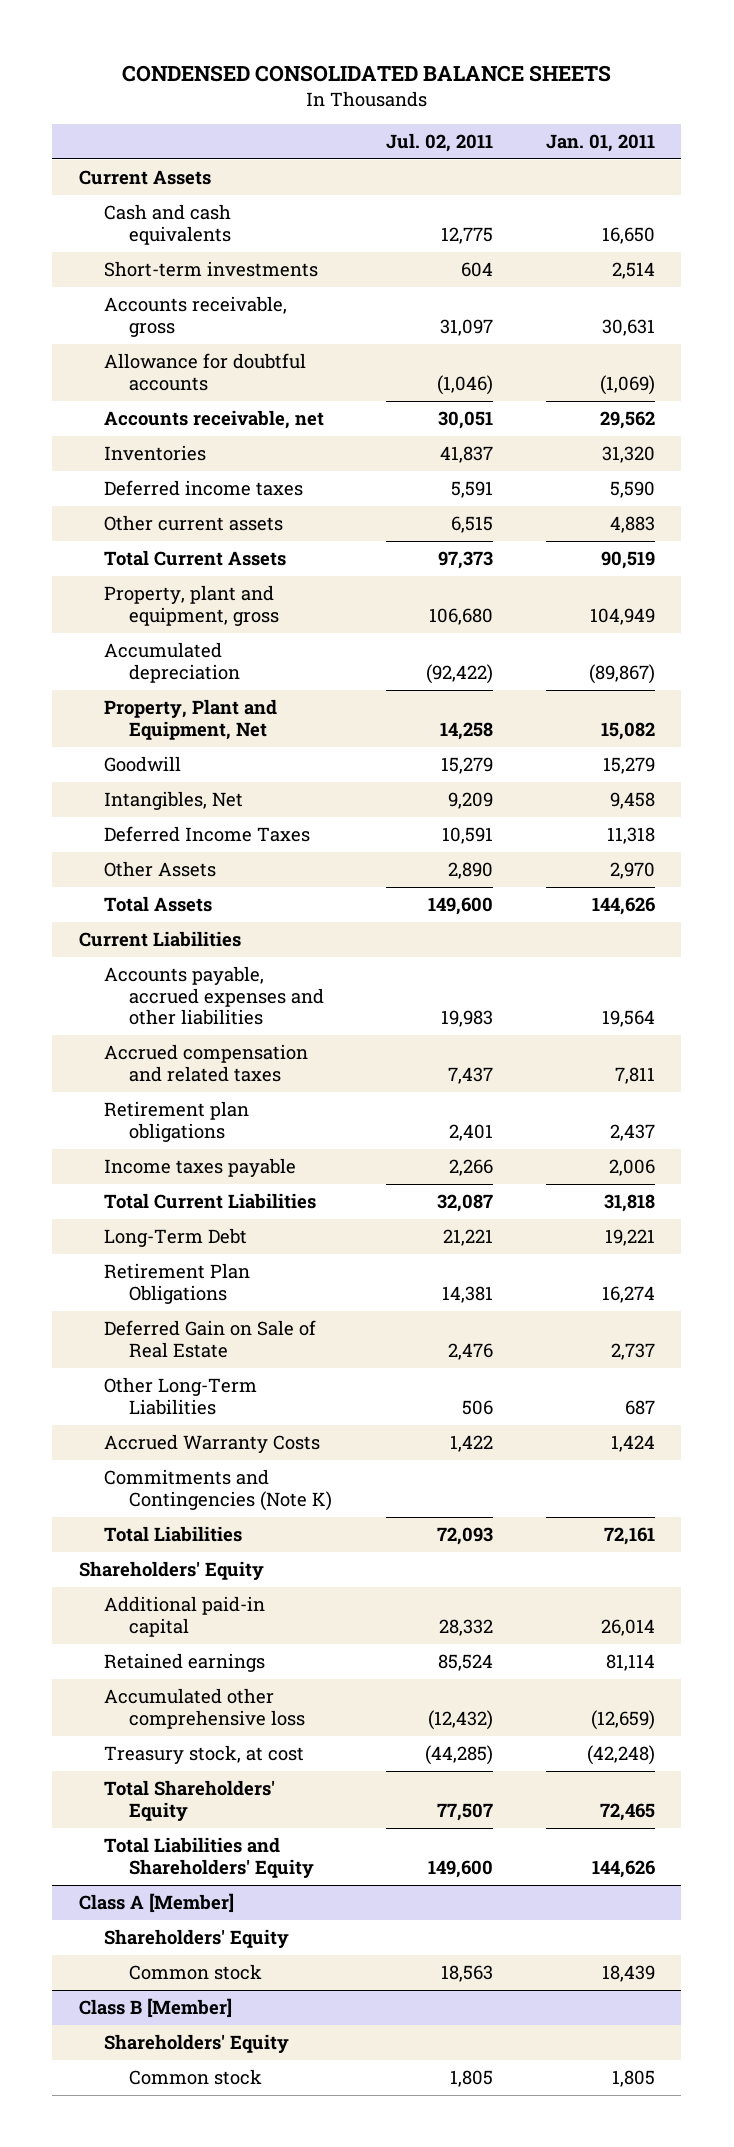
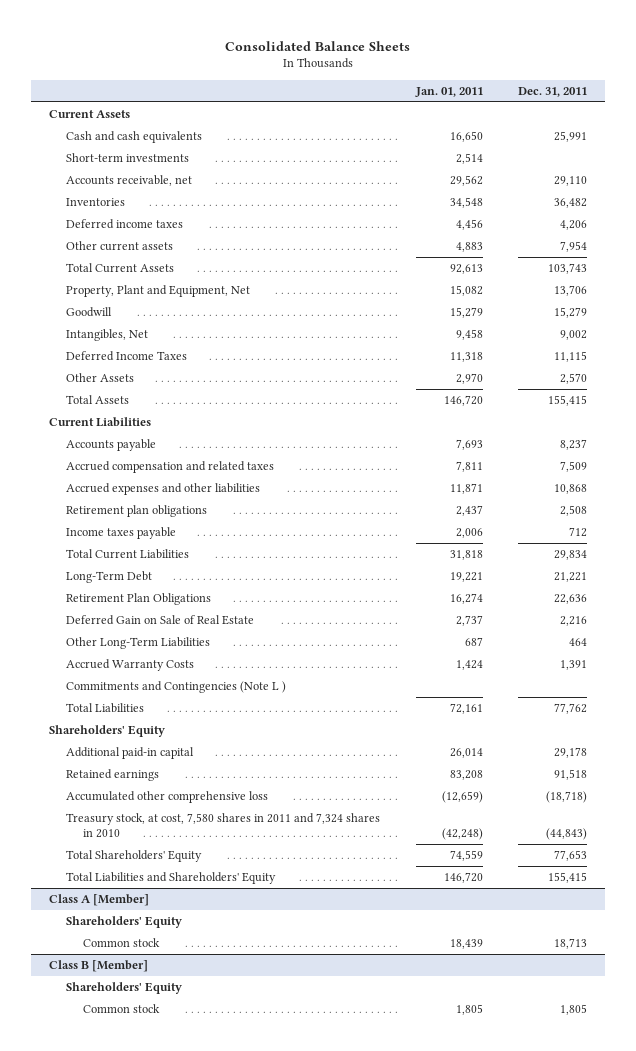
[121,64,611,82] CONDENSED CONSOLIDATED BALANCE SHEETS -> [225,40,411,51] Consolidated Balance Sheets
[385,132,493,152] Jul. 02, 2011 -> none
none -> [518,86,588,97] Dec. 31, 2011
[104,296,288,337] Accounts receivable, gross -> none
[104,353,307,391] Allowance for doubtful accounts -> none
[601,446,655,464] 31,320 -> [449,197,483,209] 34,548
[609,481,655,499] 5,590 -> [455,219,483,231] 4,456
[104,585,280,626] Property, plant and equipment, gross -> none
[104,642,241,683] Accumulated depreciation -> none
[600,551,655,570] 90,519 -> [449,264,483,275] 92,613
[591,897,655,916] 144,626 -> [443,395,483,407] 146,720
[104,966,325,1025] Accounts payable, accrued expenses and other liabilities -> none
none -> [65,439,156,452] Accounts payable
none -> [65,483,260,496] Accrued expenses and other liabilities
[104,1469,333,1511] Commitments and Contingencies (Note K) -> [65,681,286,694] Commitments and Contingencies (Note L )
[605,1654,655,1672] 81,114 -> [449,770,483,781] 83,208
[104,1745,305,1765] Treasury stock, at cost -> [65,813,380,838] Treasury stock, at cost, 7,580 shares in 2011 and 7,324 shares in 2010
[599,1802,655,1821] 72,465 -> [449,850,483,862] 74,559
[591,1859,655,1878] 144,626 -> [443,872,483,884] 146,720

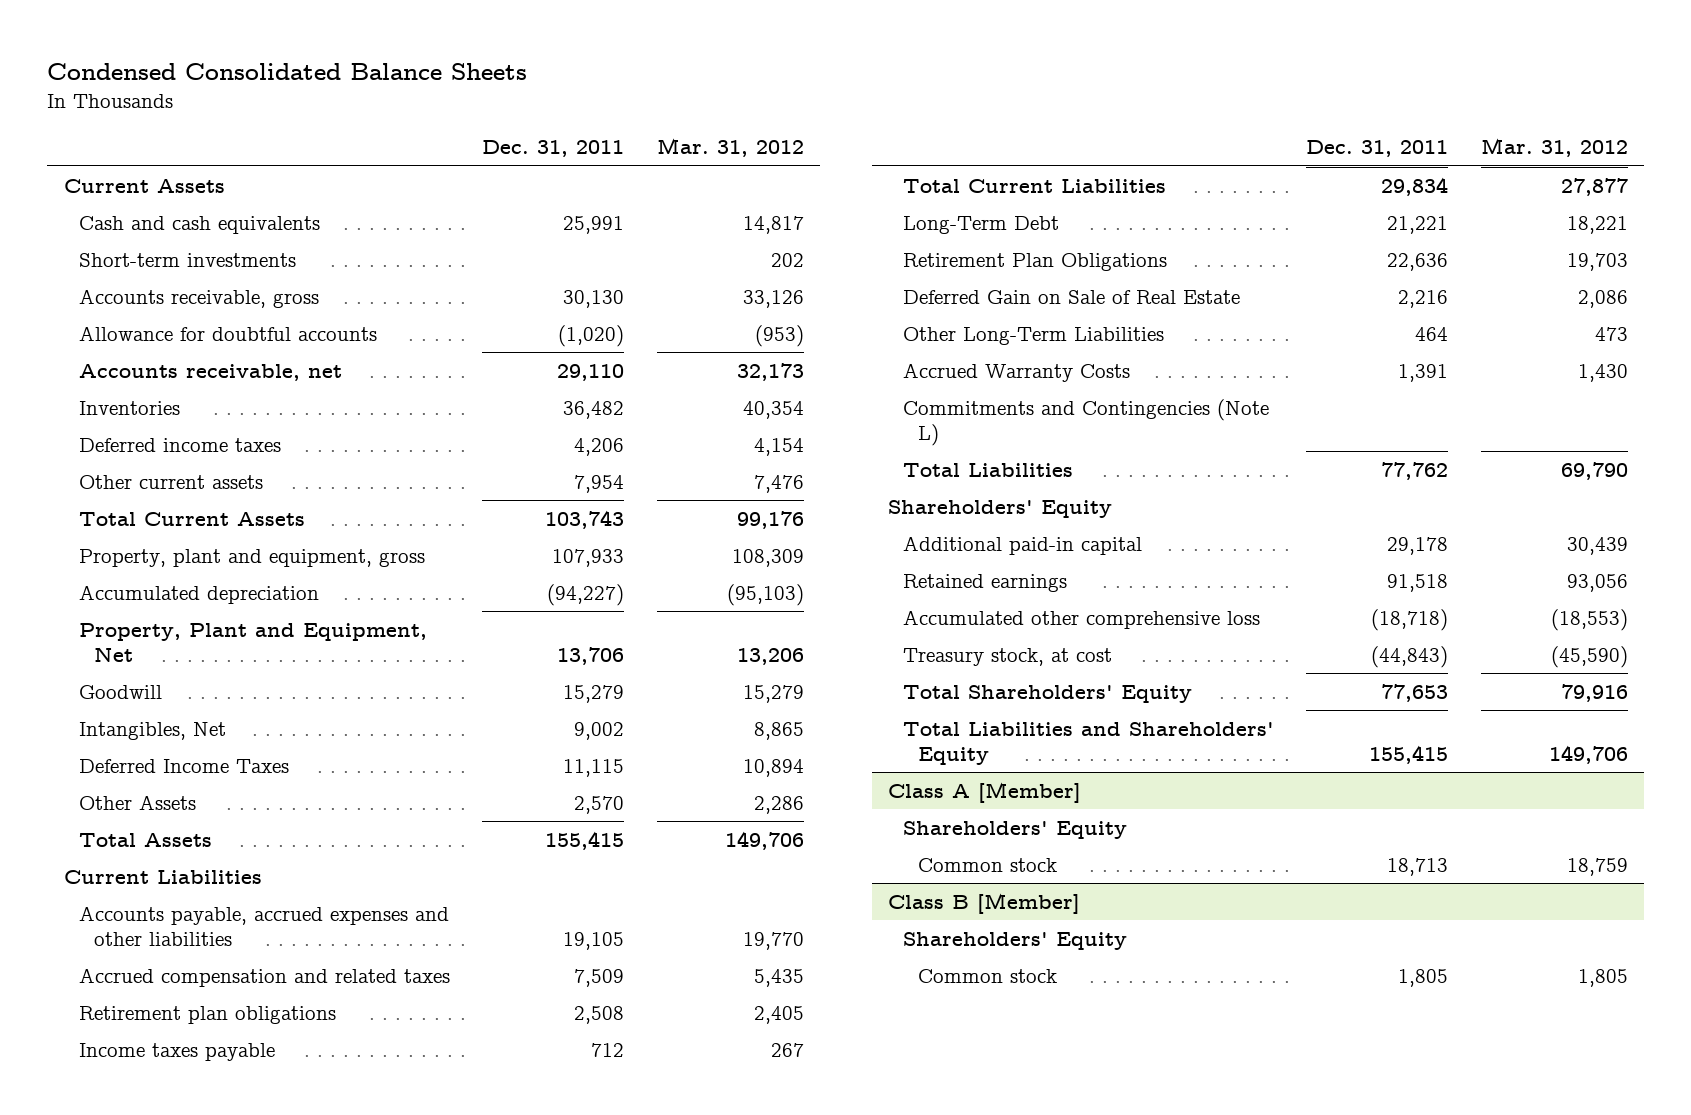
[225,40,411,51] Consolidated Balance Sheets -> [47,62,528,80] Condensed Consolidated Balance Sheets
[414,86,483,97] Jan. 01, 2011 -> none
none -> [656,138,804,158] Mar. 31, 2012
none -> [78,288,319,308] Accounts receivable, gross
none -> [78,325,377,341] Allowance for doubtful accounts
none -> [78,548,425,567] Property, plant and equipment, gross
none -> [78,584,319,604] Accumulated depreciation
[65,439,156,452] Accounts payable -> none
none -> [78,905,449,946] Accounts payable, accrued expenses and other liabilities
[65,483,260,496] Accrued expenses and other liabilities -> none
[65,681,286,694] Commitments and Contingencies (Note L ) -> [903,398,1270,446] Commitments and Contingencies (Note L)
[65,813,380,838] Treasury stock, at cost, 7,580 shares in 2011 and 7,324 shares in 2010 -> [903,647,1113,666] Treasury stock, at cost

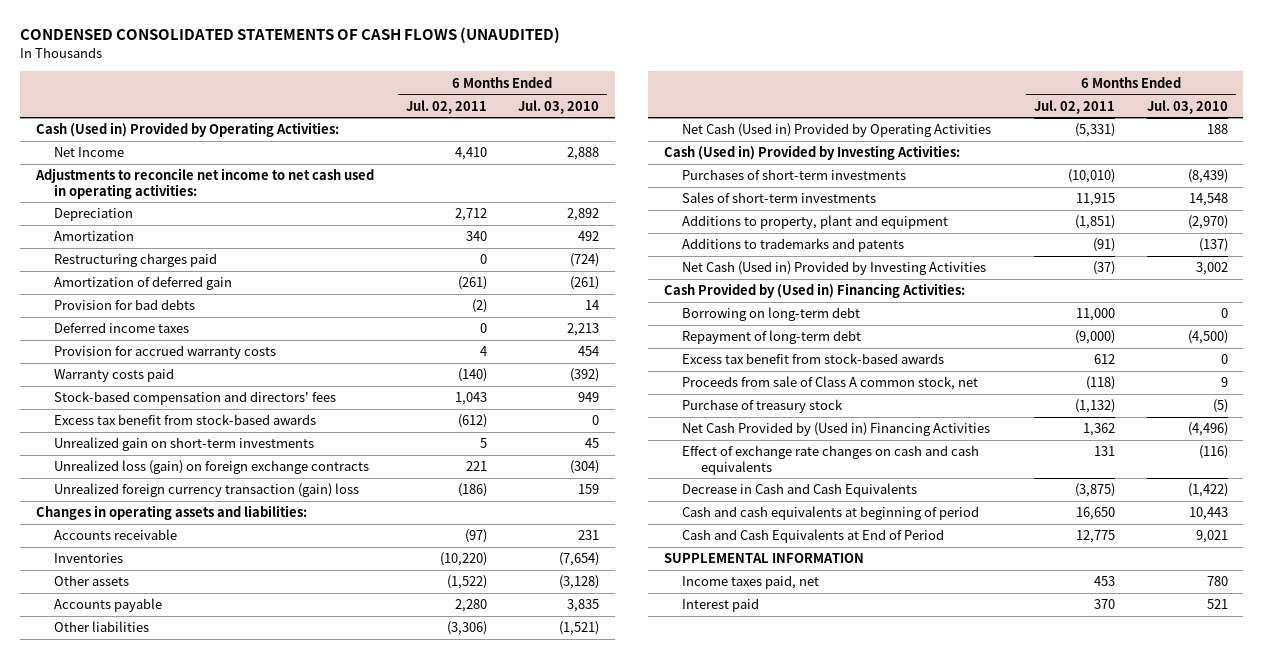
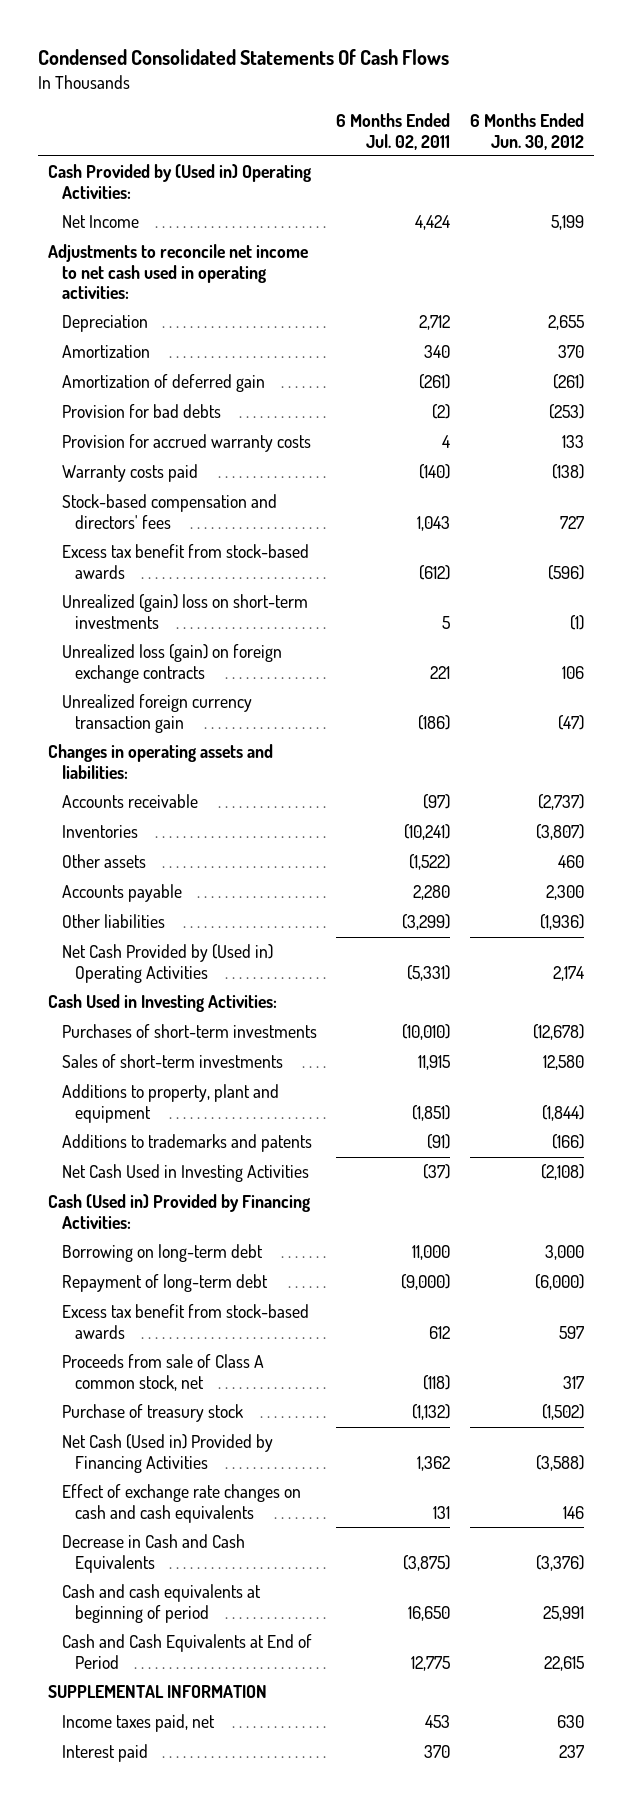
[19,27,560,44] CONDENSED CONSOLIDATED STATEMENTS OF CASH FLOWS (UNAUDITED) -> [38,49,450,66] Condensed Consolidated Statements Of Cash Flows
[518,99,600,114] Jul. 03, 2010 -> none
none -> [470,113,585,150] 6 Months Ended Jun. 30, 2012
[35,122,339,138] Cash (Used in) Provided by Operating Activities: -> [48,164,312,199] Cash Provided by (Used in) Operating Activities:
[454,147,487,161] 4,410 -> [415,215,451,231] 4,424
[54,253,218,268] Restructuring charges paid -> none
[54,322,190,334] Deferred income taxes -> none
[54,437,315,452] Unrealized gain on short-term investments -> [61,594,308,629] Unrealized (gain) loss on short-term investments
[54,483,360,498] Unrealized foreign currency transaction (gain) loss -> [61,694,252,733] Unrealized foreign currency transaction gain
[439,552,487,567] (10,220) -> [404,824,451,841] (10,241)
[446,621,487,636] (3,306) -> [402,914,451,931] (3,299)
[682,123,992,138] Net Cash (Used in) Provided by Operating Activities -> [61,944,273,983] Net Cash Provided by (Used in) Operating Activities
[664,145,961,161] Cash (Used in) Provided by Investing Activities: -> [48,994,278,1013] Cash Used in Investing Activities:
[682,261,987,276] Net Cash (Used in) Provided by Investing Activities -> [61,1164,309,1183] Net Cash Used in Investing Activities
[664,283,966,299] Cash Provided by (Used in) Financing Activities: -> [48,1194,311,1229] Cash (Used in) Provided by Financing Activities:
[682,422,991,437] Net Cash Provided by (Used in) Financing Activities -> [61,1434,273,1473] Net Cash (Used in) Provided by Financing Activities

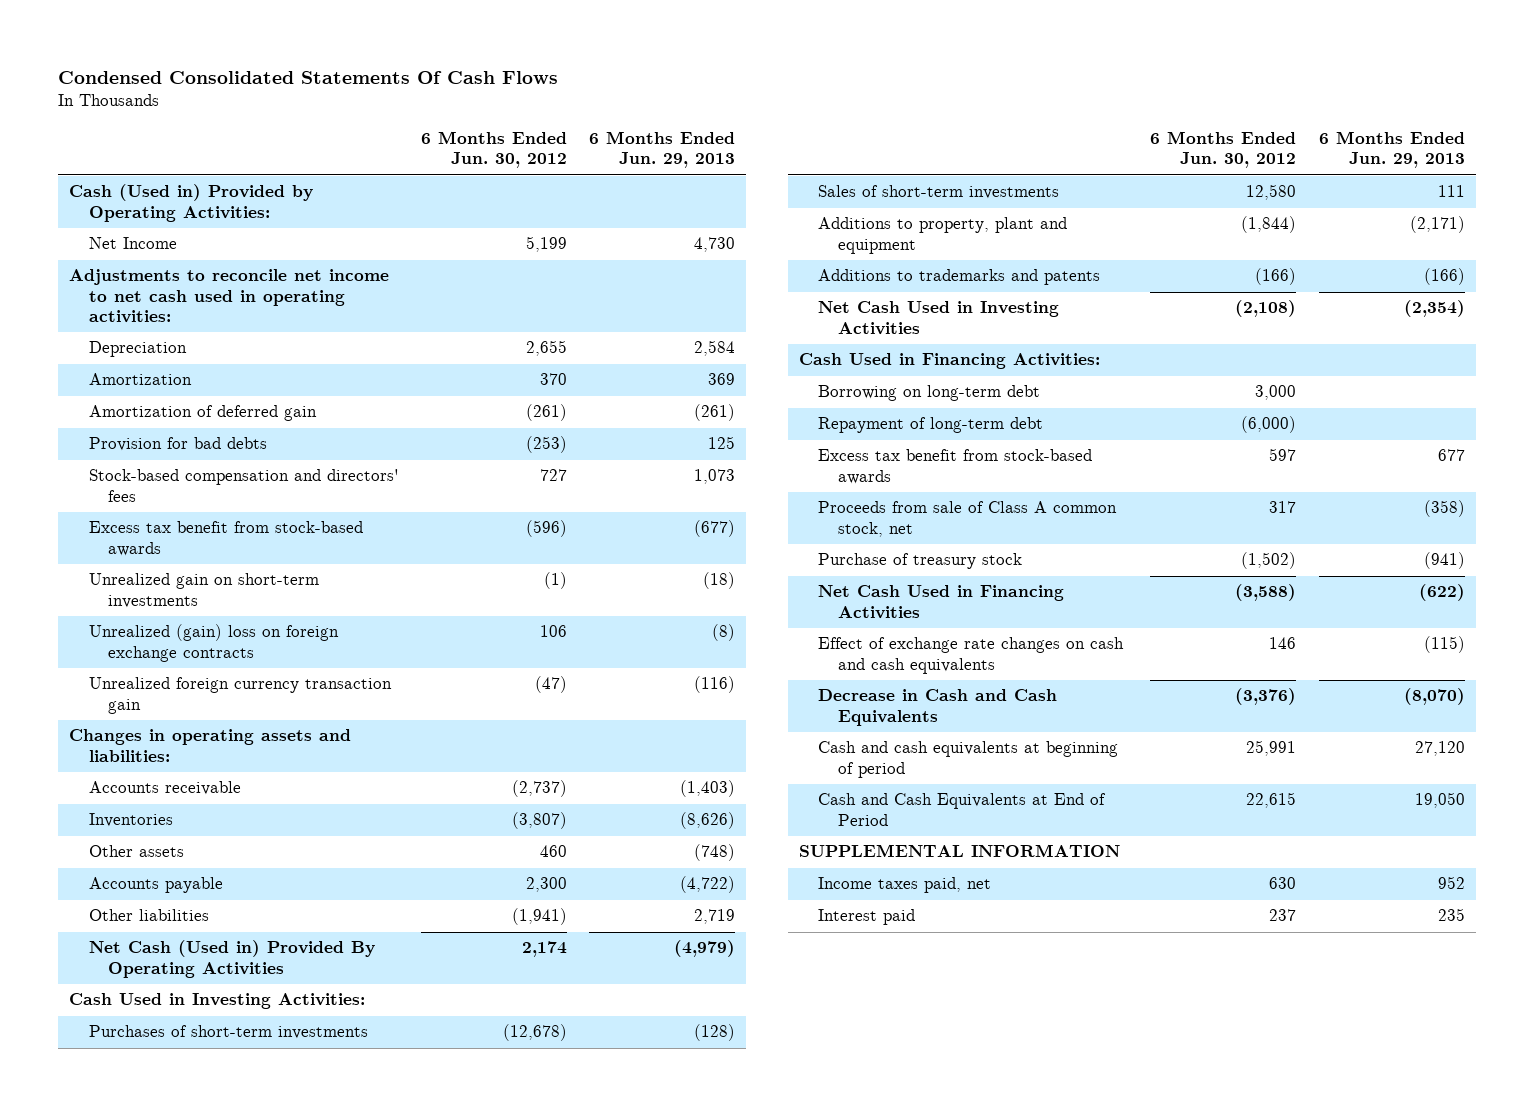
[336,113,451,150] 6 Months Ended Jul. 02, 2011 -> none
none -> [589,131,736,169] 6 Months Ended Jun. 29, 2013
[48,164,312,199] Cash Provided by (Used in) Operating Activities: -> [69,184,314,222] Cash (Used in) Provided by Operating Activities:
[61,434,311,453] Provision for accrued warranty costs -> none
[61,464,198,483] Warranty costs paid -> none
[61,594,308,629] Unrealized (gain) loss on short-term investments -> [88,573,319,608] Unrealized gain on short-term investments
[61,644,282,683] Unrealized loss (gain) on foreign exchange contracts -> [88,624,339,662] Unrealized (gain) loss on foreign exchange contracts
[540,914,585,931] (1,936) -> [511,908,567,926] (1,941)
[61,944,273,983] Net Cash Provided by (Used in) Operating Activities -> [88,940,375,978] Net Cash (Used in) Provided By Operating Activities
[48,1194,311,1229] Cash (Used in) Provided by Financing Activities: -> [798,353,1100,370] Cash Used in Financing Activities:
[61,1434,273,1473] Net Cash (Used in) Provided by Financing Activities -> [818,585,1065,619] Net Cash Used in Financing Activities

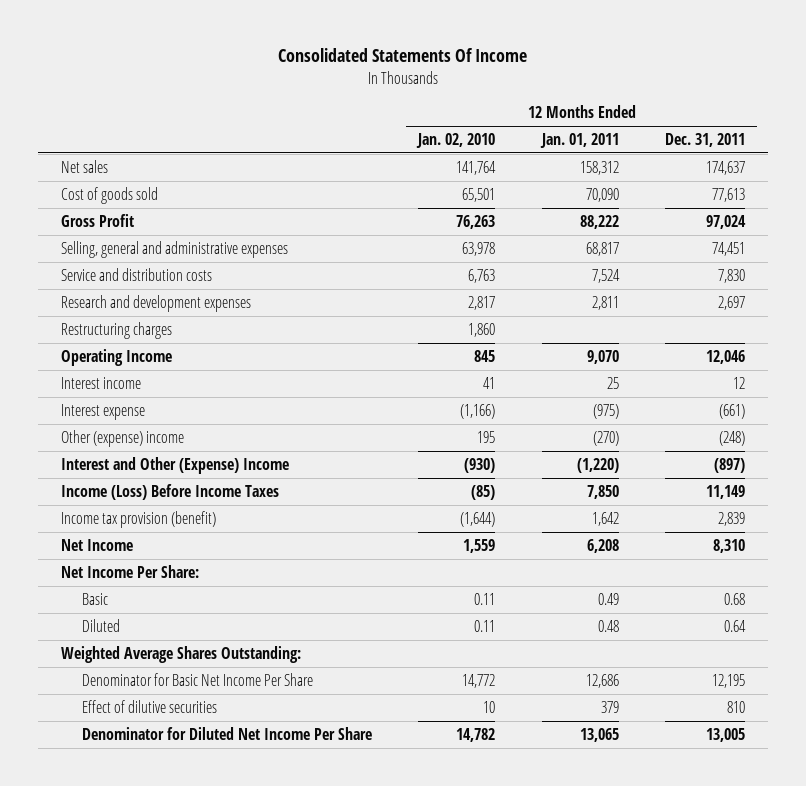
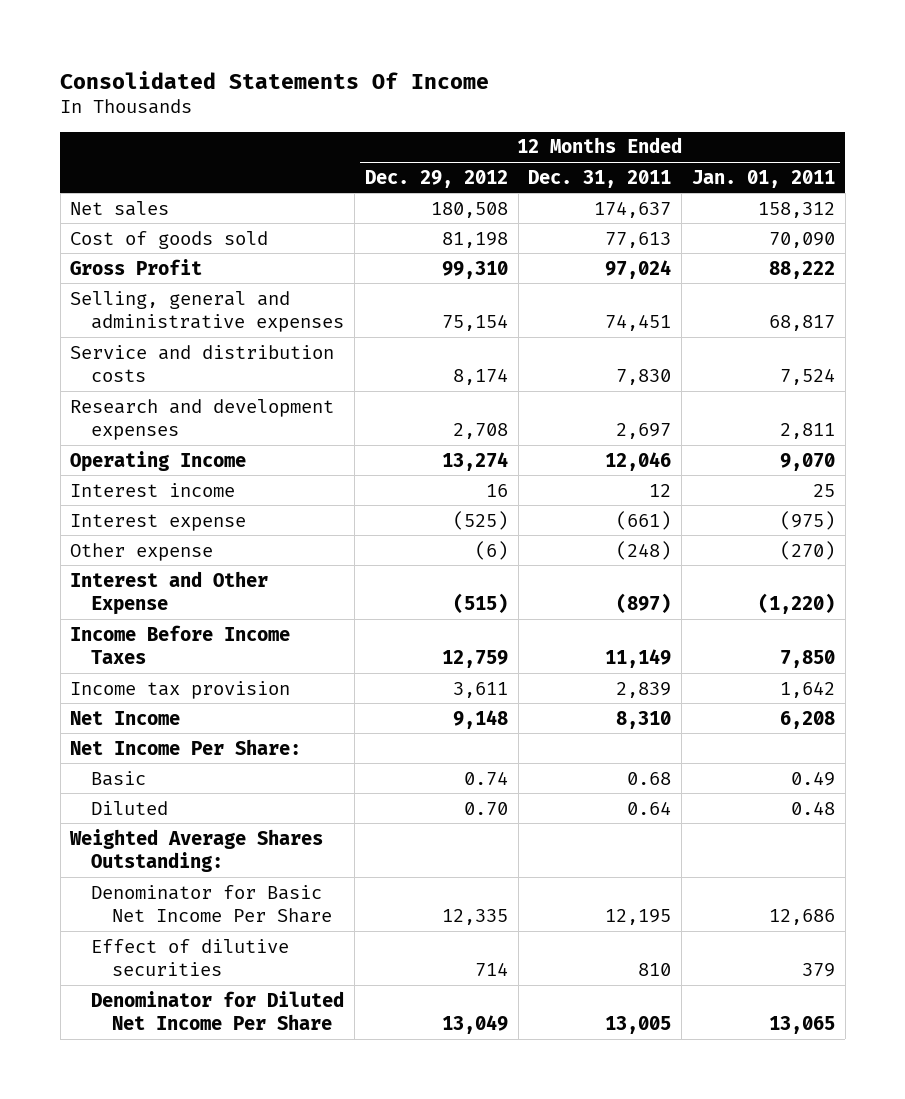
[416,133,496,149] Jan. 02, 2010 -> none
none -> [364,169,508,188] Dec. 29, 2012
[60,321,172,339] Restructuring charges -> none
[60,429,184,447] Other (expense) income -> [70,542,214,561] Other expense
[60,456,289,474] Interest and Other (Expense) Income -> [70,570,269,616] Interest and Other Expense
[60,483,279,500] Income (Loss) Before Income Taxes -> [70,624,291,665] Income Before Income Taxes
[60,510,216,528] Income tax provision (benefit) -> [70,680,291,699] Income tax provision

